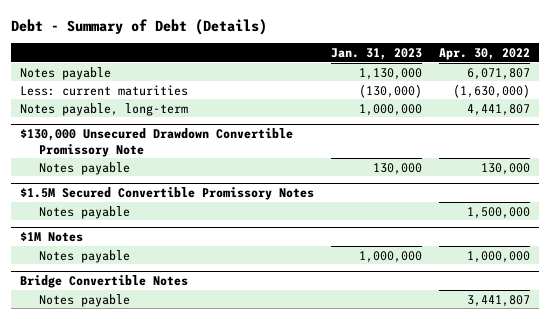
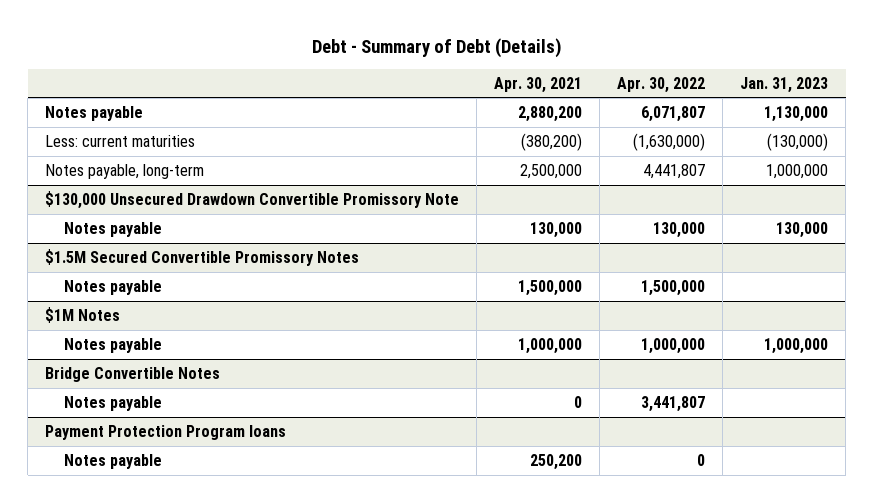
none -> [494,76,583,93] Apr. 30, 2021
none -> [45,425,287,441] Payment Protection Program loans
none -> [64,454,163,470] Notes payable

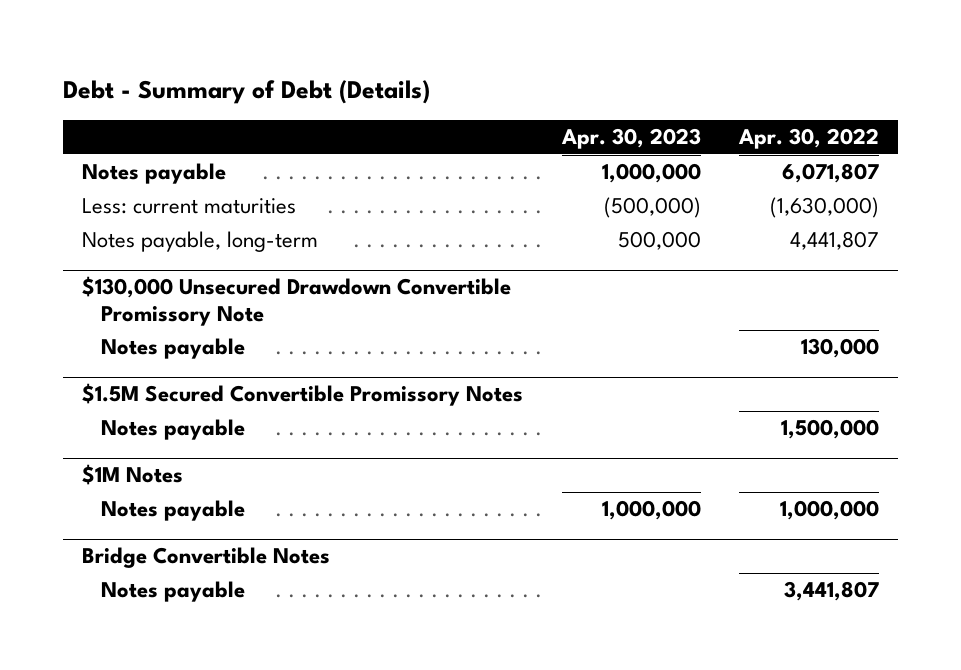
[494,76,583,93] Apr. 30, 2021 -> none
[740,76,829,93] Jan. 31, 2023 -> none
none -> [560,128,701,150] Apr. 30, 2023
[45,425,287,441] Payment Protection Program loans -> none
[64,454,163,470] Notes payable -> none

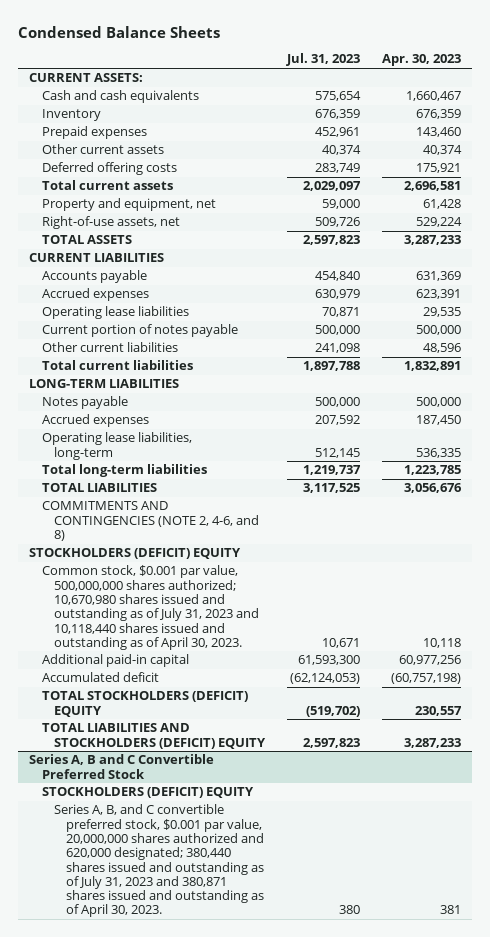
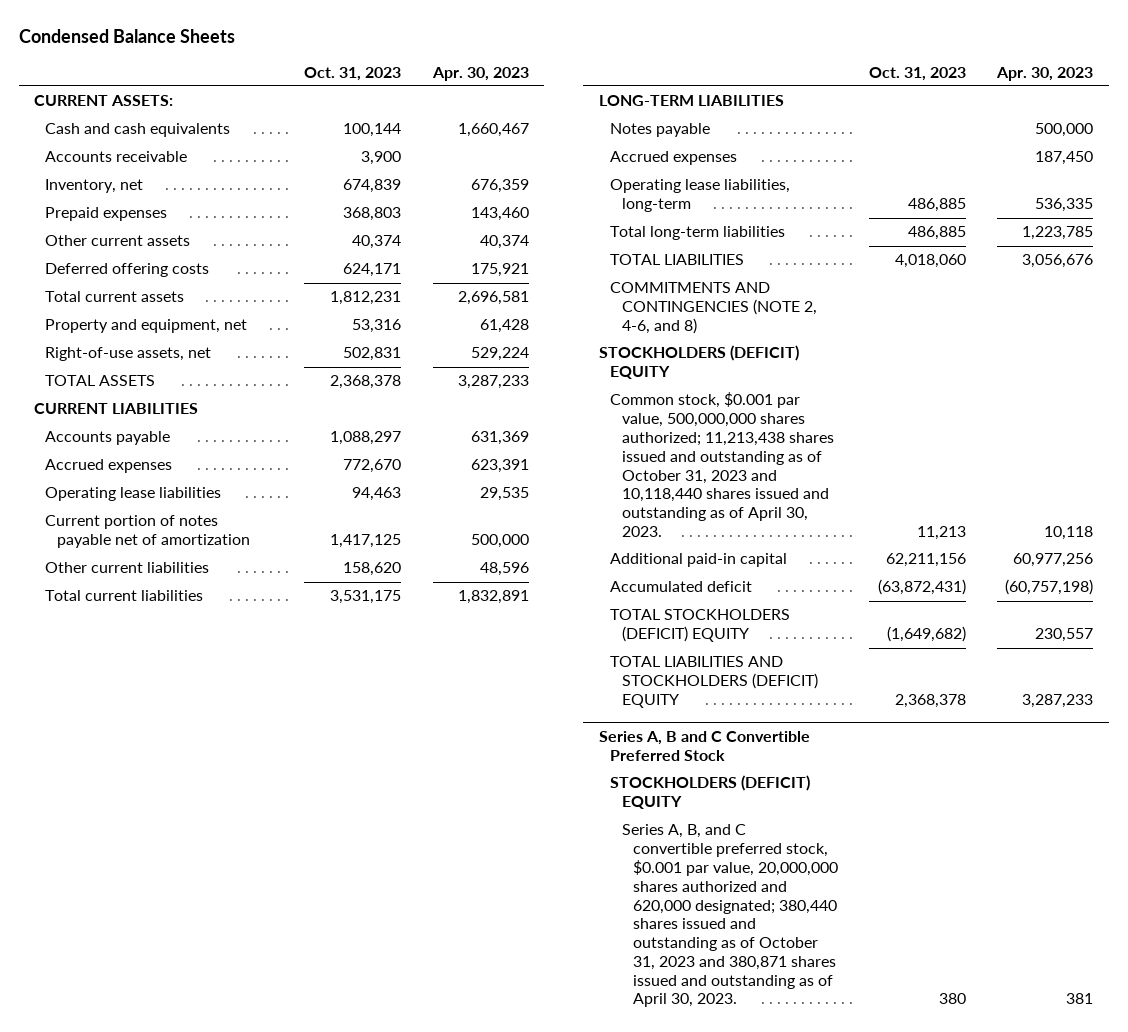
[285,53,360,67] Jul. 31, 2023 -> none
none -> [304,66,402,81] Oct. 31, 2023
none -> [45,151,188,163] Accounts receivable
[41,109,101,122] Inventory -> [45,179,144,194] Inventory, net
[41,324,238,338] Current portion of notes payable -> [45,515,250,549] Current portion of notes payable net of amortization
[41,565,259,650] Common stock, $0.001 par value, 500,000,000 shares authorized; 10,670,980 shares issued and outstanding as of July 31, 2023 and 10,118,440 shares issued and outstanding as of April 30, 2023. -> [610,392,834,537] Common stock, $0.001 par value, 500,000,000 shares authorized; 11,213,438 shares issued and outstanding as of October 31, 2023 and 10,118,440 shares issued and outstanding as of April 30, 2023.
[53,804,265,918] Series A, B, and C convertible preferred stock, $0.001 par value, 20,000,000 shares authorized and 620,000 designated; 380,440 shares issued and outstanding as of July 31, 2023 and 380,871 shares issued and outstanding as of April 30, 2023. -> [621,824,838,1008] Series A, B, and C convertible preferred stock, $0.001 par value, 20,000,000 shares authorized and 620,000 designated; 380,440 shares issued and outstanding as of October 31, 2023 and 380,871 shares issued and outstanding as of April 30, 2023.

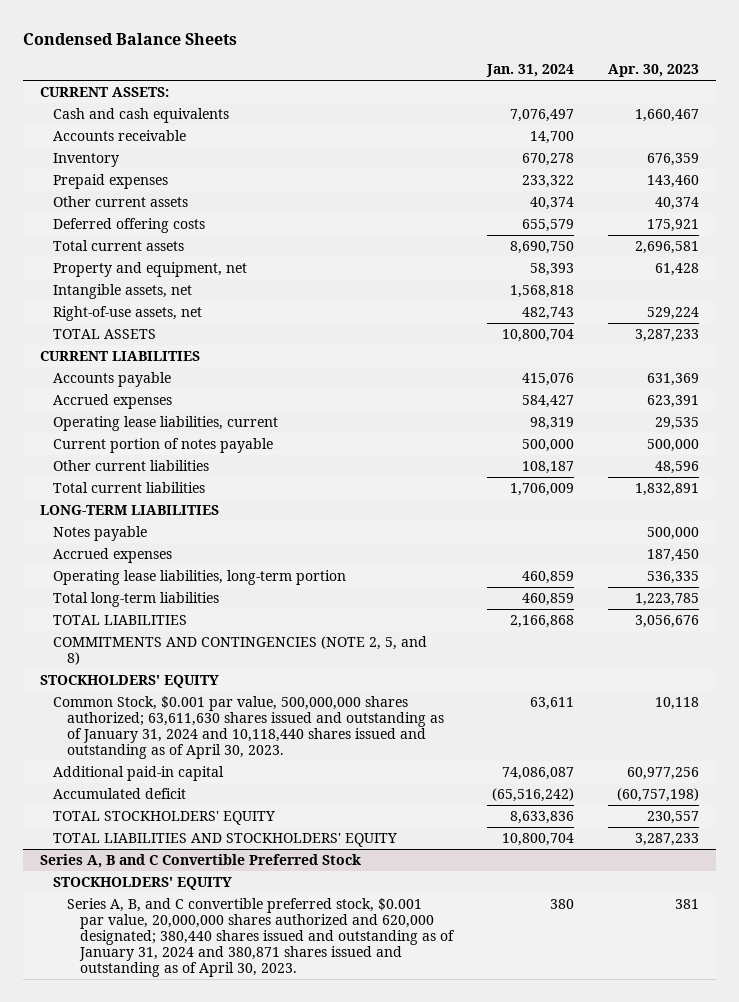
[304,66,402,81] Oct. 31, 2023 -> none
none -> [486,64,575,78] Jan. 31, 2024
[45,179,144,194] Inventory, net -> [53,153,120,168] Inventory
none -> [53,284,193,300] Intangible assets, net
[45,487,222,502] Operating lease liabilities -> [53,416,279,432] Operating lease liabilities, current
[45,515,250,549] Current portion of notes payable net of amortization -> [53,438,274,454] Current portion of notes payable
[610,179,791,213] Operating lease liabilities, long-term -> [53,570,347,586] Operating lease liabilities, long-term portion
[610,282,817,335] COMMITMENTS AND CONTINGENCIES (NOTE 2, 4-6, and 8) -> [53,636,428,666] COMMITMENTS AND CONTINGENCIES (NOTE 2, 5, and 8)
[598,345,799,380] STOCKHOLDERS (DEFICIT) EQUITY -> [40,675,220,689] STOCKHOLDERS' EQUITY
[610,392,834,537] Common stock, $0.001 par value, 500,000,000 shares authorized; 11,213,438 shares issued and outstanding as of October 31, 2023 and 10,118,440 shares issued and outstanding as of April 30, 2023. -> [53,696,444,760] Common Stock, $0.001 par value, 500,000,000 shares authorized; 63,611,630 shares issued and outstanding as of January 31, 2024 and 10,118,440 shares issued and outstanding as of April 30, 2023.
[610,609,791,643] TOTAL STOCKHOLDERS (DEFICIT) EQUITY -> [53,811,276,826] TOTAL STOCKHOLDERS' EQUITY
[610,656,818,709] TOTAL LIABILITIES AND STOCKHOLDERS (DEFICIT) EQUITY -> [53,833,398,848] TOTAL LIABILITIES AND STOCKHOLDERS' EQUITY
[610,775,811,810] STOCKHOLDERS (DEFICIT) EQUITY -> [53,877,233,891] STOCKHOLDERS' EQUITY
[621,824,838,1008] Series A, B, and C convertible preferred stock, $0.001 par value, 20,000,000 shares authorized and 620,000 designated; 380,440 shares issued and outstanding as of October 31, 2023 and 380,871 shares issued and outstanding as of April 30, 2023. -> [66,898,456,978] Series A, B, and C convertible preferred stock, $0.001 par value, 20,000,000 shares authorized and 620,000 designated; 380,440 shares issued and outstanding as of January 31, 2024 and 380,871 shares issued and outstanding as of April 30, 2023.

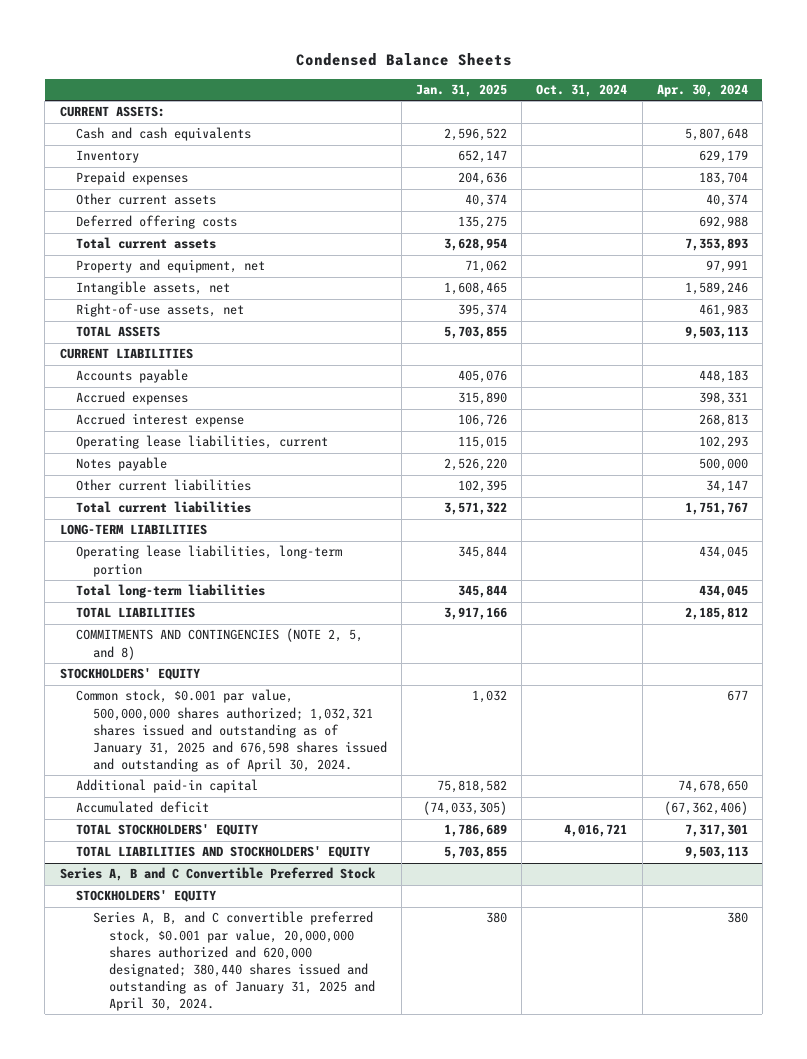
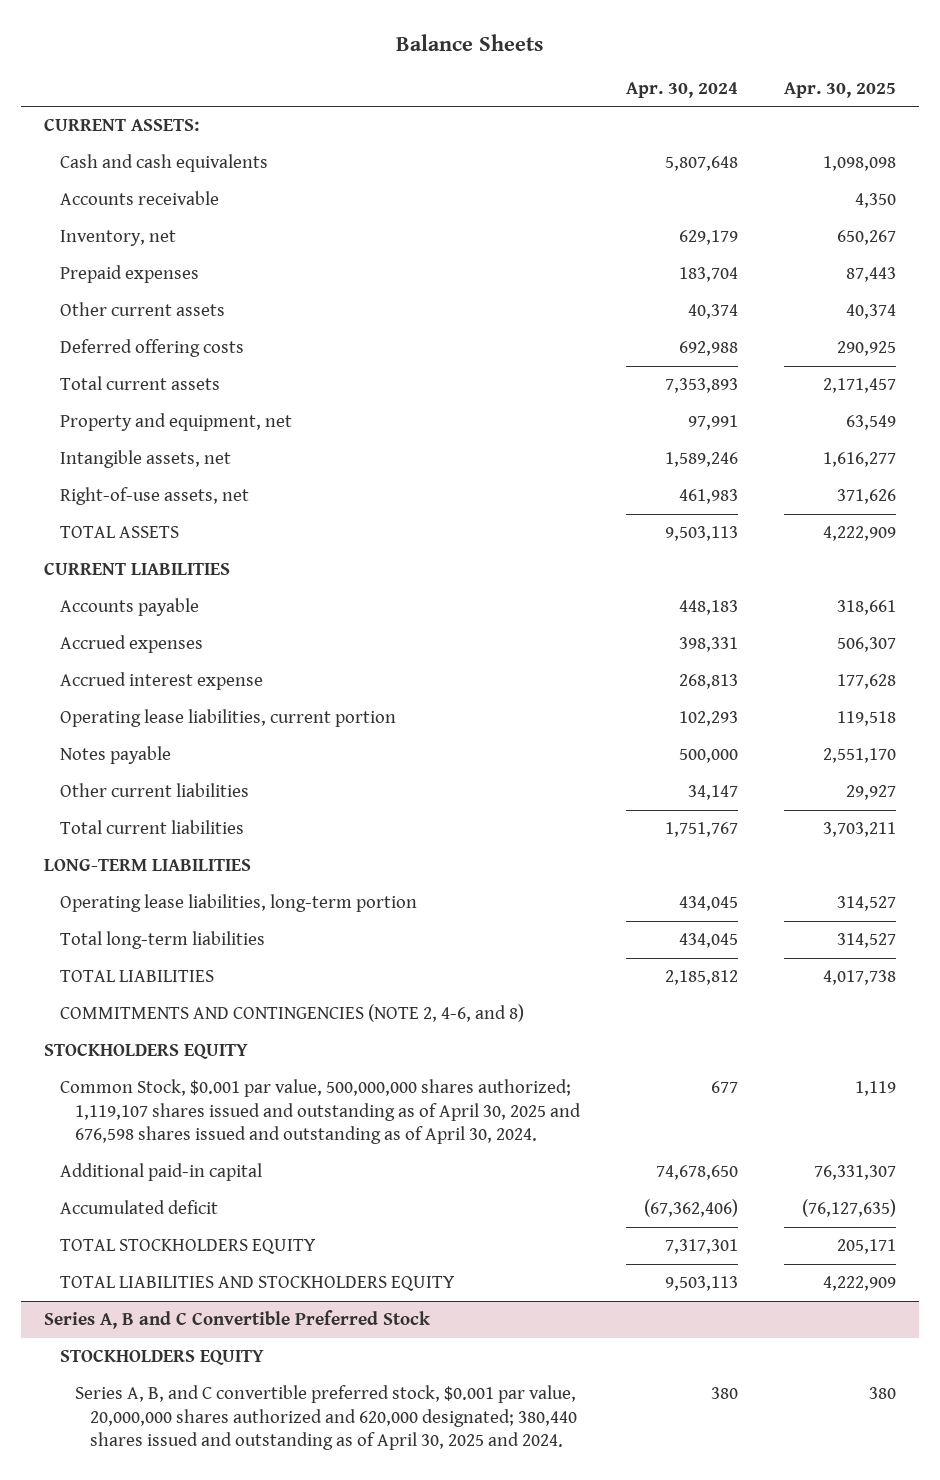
[295,53,512,67] Condensed Balance Sheets -> [396,33,544,51] Balance Sheets
[416,84,508,98] Jan. 31, 2025 -> none
[536,84,628,98] Oct. 31, 2024 -> none
none -> [783,81,896,98] Apr. 30, 2025
none -> [59,191,219,206] Accounts receivable
[76,150,140,164] Inventory -> [59,230,176,247] Inventory, net
[76,435,329,450] Operating lease liabilities, current -> [59,709,396,728] Operating lease liabilities, current portion
[76,628,364,660] COMMITMENTS AND CONTINGENCIES (NOTE 2, 5, and 8) -> [59,1004,524,1023] COMMITMENTS AND CONTINGENCIES (NOTE 2, 4-6, and 8)
[59,668,200,681] STOCKHOLDERS' EQUITY -> [44,1043,249,1060] STOCKHOLDERS EQUITY
[76,689,387,772] Common stock, $0.001 par value, 500,000,000 shares authorized; 1,032,321 shares issued and outstanding as of January 31, 2025 and 676,598 shares issued and outstanding as of April 30, 2024. -> [59,1079,581,1145] Common Stock, $0.001 par value, 500,000,000 shares authorized; 1,119,107 shares issued and outstanding as of April 30, 2025 and 676,598 shares issued and outstanding as of April 30, 2024.
[76,824,259,837] TOTAL STOCKHOLDERS' EQUITY -> [59,1239,316,1255] TOTAL STOCKHOLDERS EQUITY
[76,846,371,859] TOTAL LIABILITIES AND STOCKHOLDERS' EQUITY -> [59,1276,455,1292] TOTAL LIABILITIES AND STOCKHOLDERS EQUITY
[76,890,217,903] STOCKHOLDERS' EQUITY -> [59,1349,264,1366] STOCKHOLDERS EQUITY
[92,911,376,1011] Series A, B, and C convertible preferred stock, $0.001 par value, 20,000,000 shares authorized and 620,000 designated; 380,440 shares issued and outstanding as of January 31, 2025 and April 30, 2024. -> [74,1385,578,1451] Series A, B, and C convertible preferred stock, $0.001 par value, 20,000,000 shares authorized and 620,000 designated; 380,440 shares issued and outstanding as of April 30, 2025 and 2024.

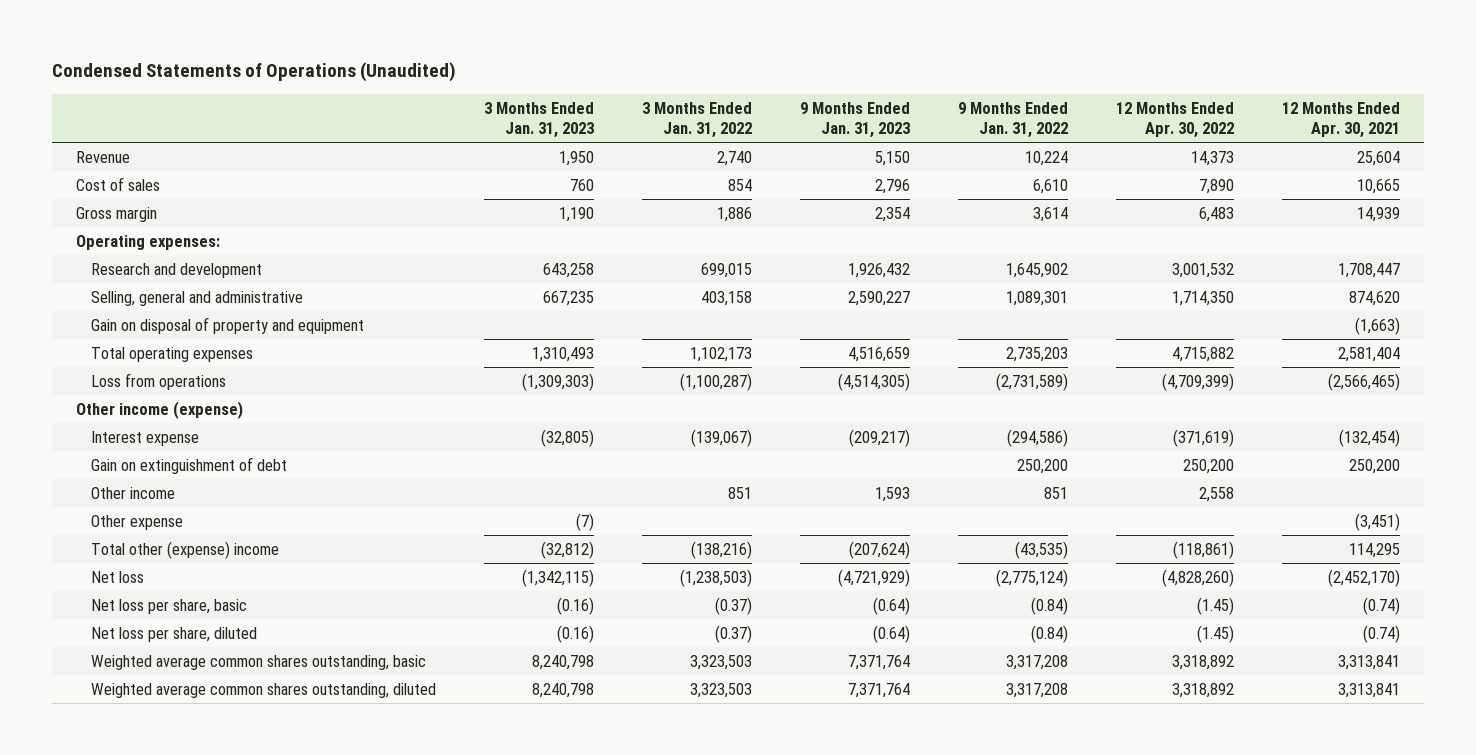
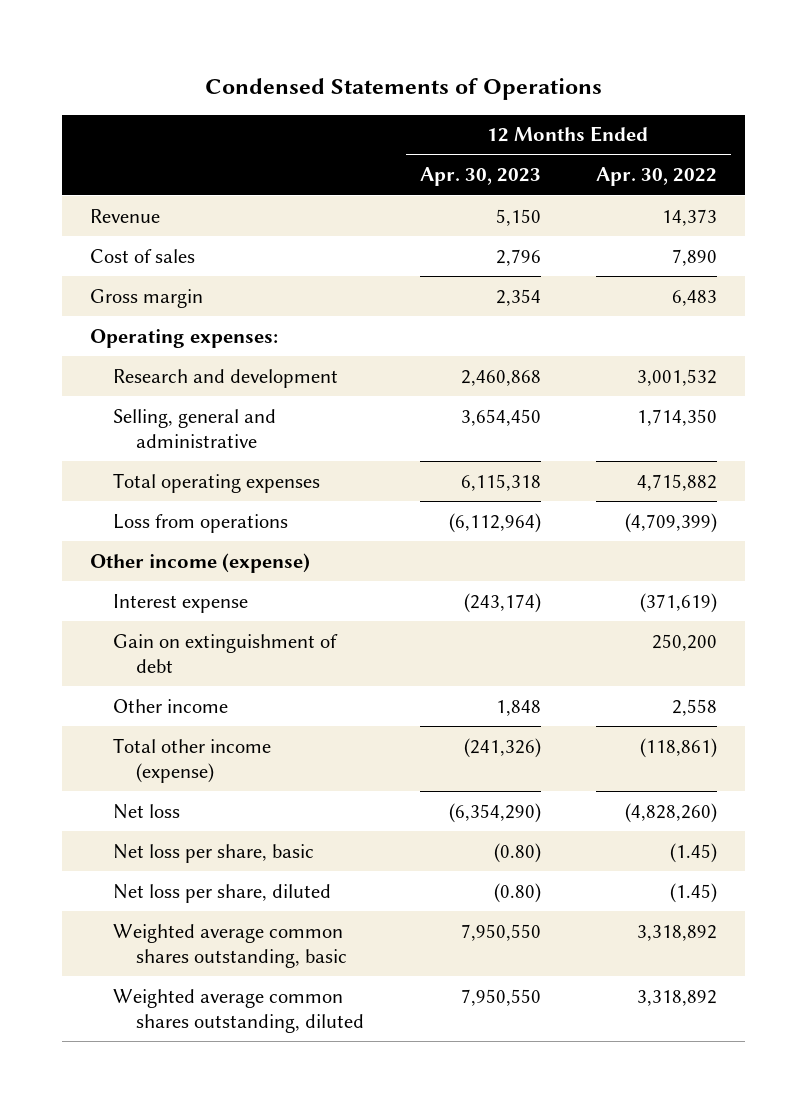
[52,62,457,83] Condensed Statements of Operations (Unaudited) -> [204,78,602,101] Condensed Statements of Operations
[484,101,595,138] 3 Months Ended Jan. 31, 2023 -> none
[642,101,753,138] 3 Months Ended Jan. 31, 2022 -> none
[800,101,911,138] 9 Months Ended Jan. 31, 2023 -> none
[958,101,1069,138] 9 Months Ended Jan. 31, 2022 -> none
[1281,101,1400,138] 12 Months Ended Apr. 30, 2021 -> none
none -> [419,167,541,187] Apr. 30, 2023
[91,317,365,335] Gain on disposal of property and equipment -> none
[91,515,184,531] Other expense -> none
[91,541,280,560] Total other (expense) income -> [113,737,272,784] Total other income (expense)

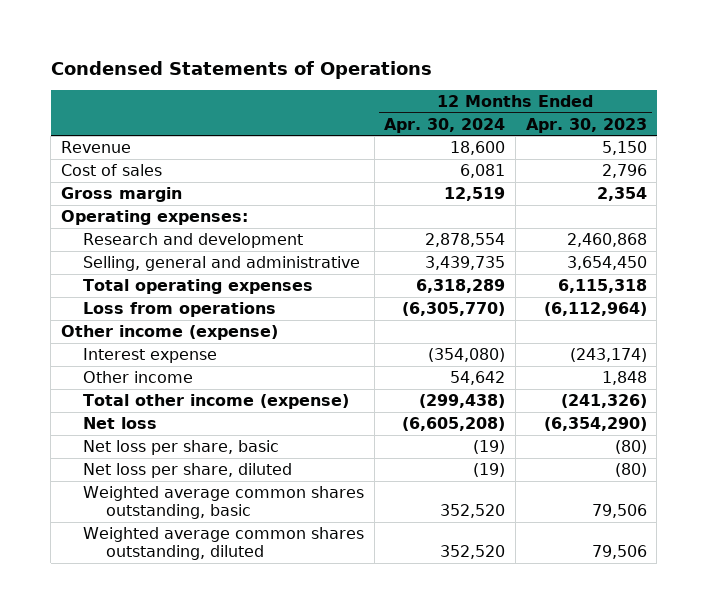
[596,167,718,187] Apr. 30, 2022 -> none
none -> [384,117,506,133] Apr. 30, 2024
[113,633,339,674] Gain on extinguishment of debt -> none
[493,842,541,863] (0.80) -> [614,439,647,454] (80)
[493,882,541,903] (0.80) -> [614,462,647,477] (80)
[460,923,541,941] 7,950,550 -> [591,503,647,518] 79,506
[460,988,541,1006] 7,950,550 -> [591,544,647,559] 79,506

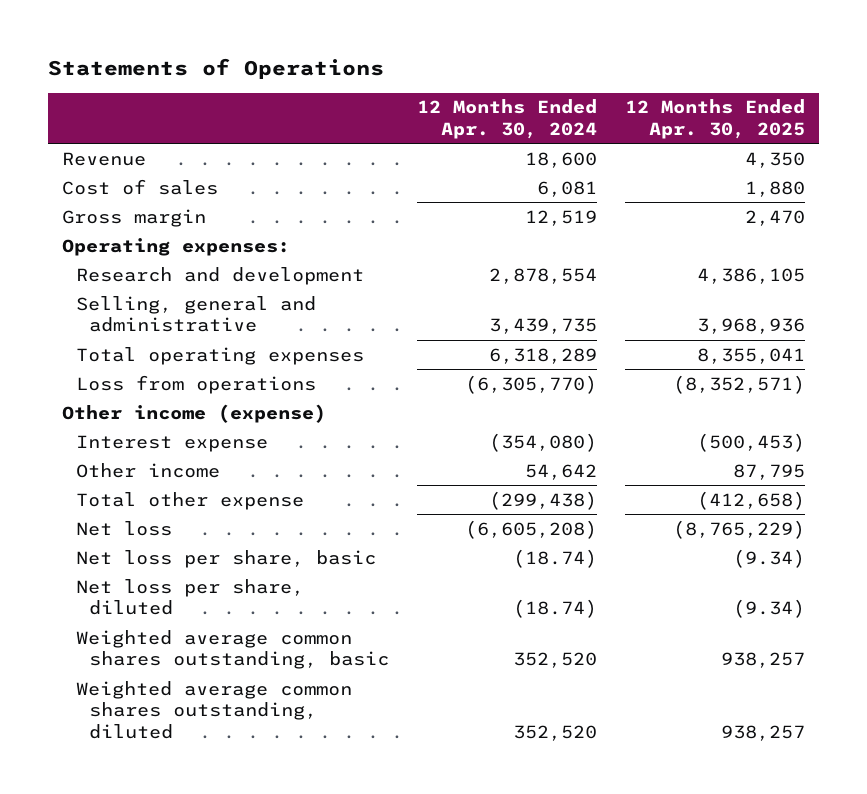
[50,60,432,79] Condensed Statements of Operations -> [48,58,385,80] Statements of Operations
[525,117,647,133] Apr. 30, 2023 -> none
none -> [624,99,805,139] 12 Months Ended Apr. 30, 2025
[83,393,350,409] Total other income (expense) -> [75,491,304,510] Total other expense
[473,439,506,454] (19) -> [513,548,598,568] (18.74)
[473,462,506,477] (19) -> [513,599,598,619] (18.74)

